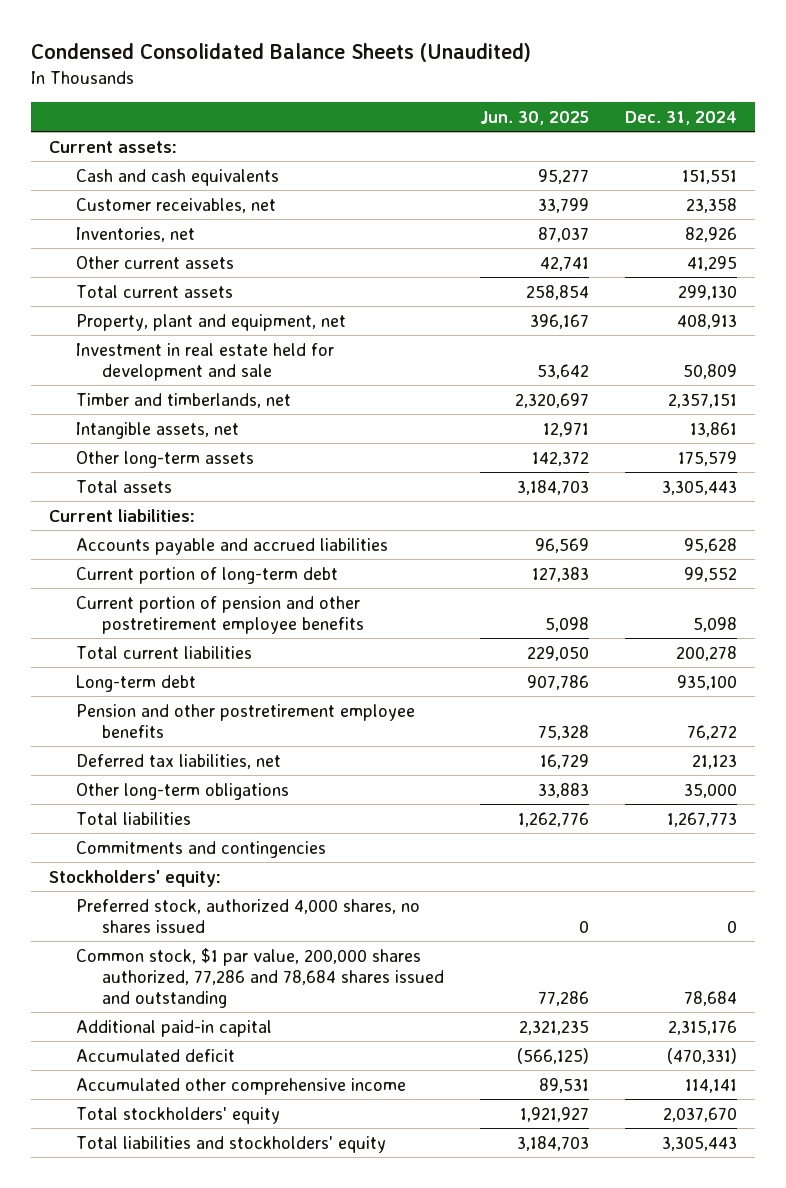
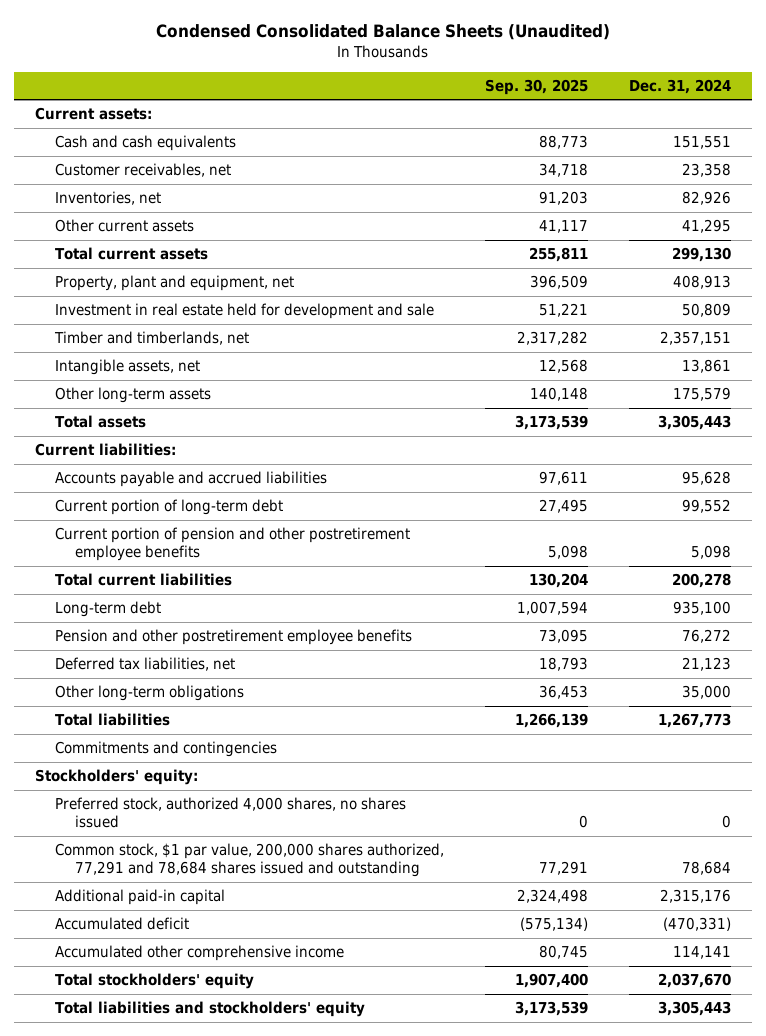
[480,110,590,125] Jun. 30, 2025 -> none
none -> [485,78,589,95] Sep. 30, 2025
[75,947,444,1008] Common stock, $1 par value, 200,000 shares authorized, 77,286 and 78,684 shares issued and outstanding -> [55,843,445,878] Common stock, $1 par value, 200,000 shares authorized, 77,291 and 78,684 shares issued and outstanding

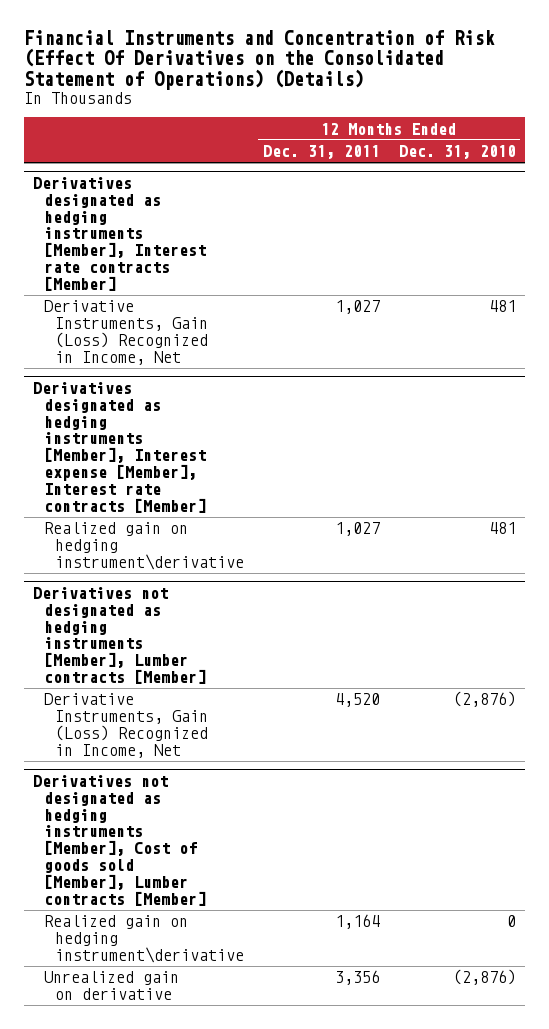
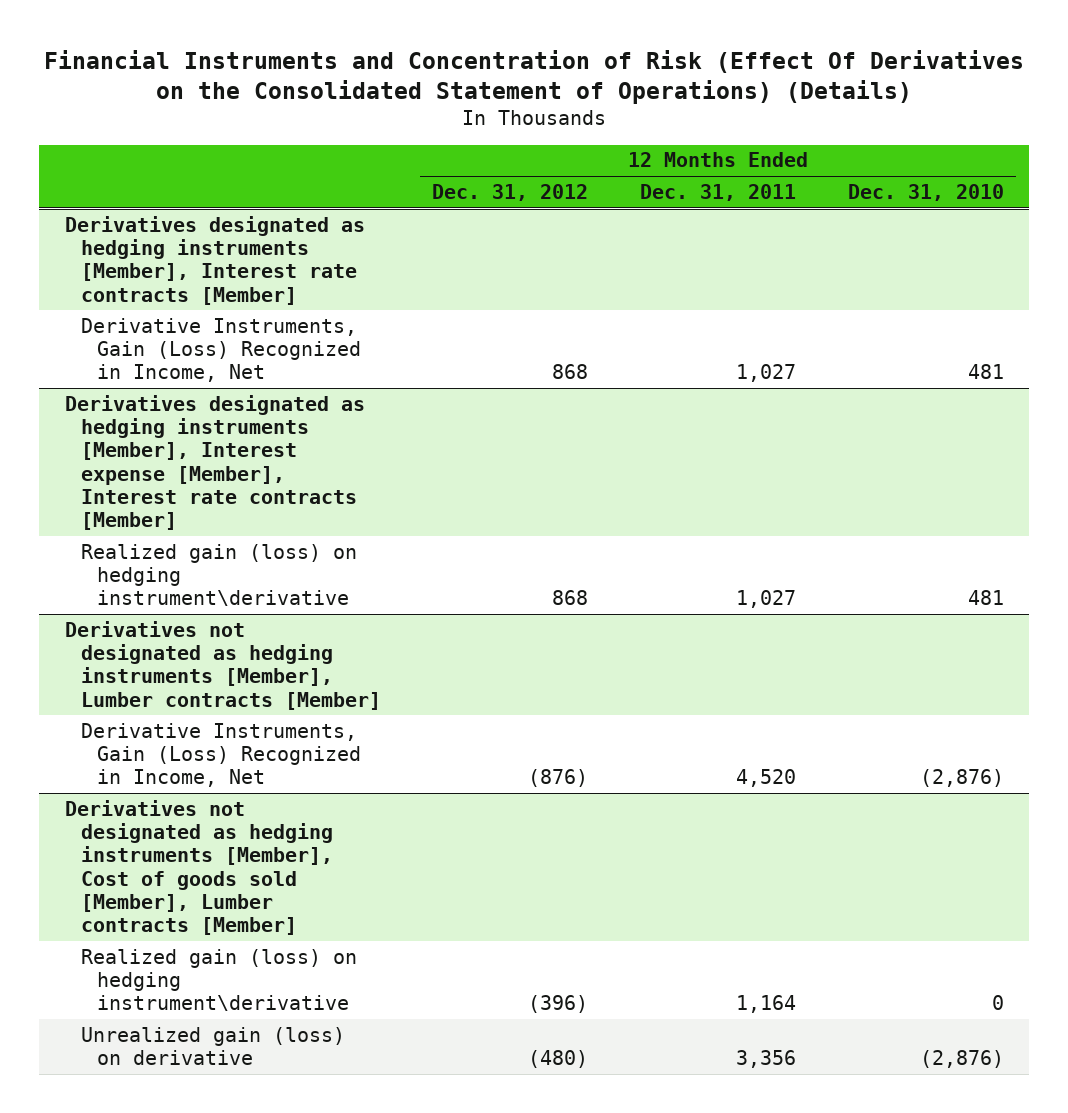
none -> [432,184,589,202] Dec. 31, 2012
[44,522,244,571] Realized gain on hedging instrument\derivative -> [80,543,357,607] Realized gain (loss) on hedging instrument\derivative
[44,915,244,964] Realized gain on hedging instrument\derivative -> [80,948,357,1012] Realized gain (loss) on hedging instrument\derivative
[44,971,180,1001] Unrealized gain on derivative -> [80,1026,345,1066] Unrealized gain (loss) on derivative

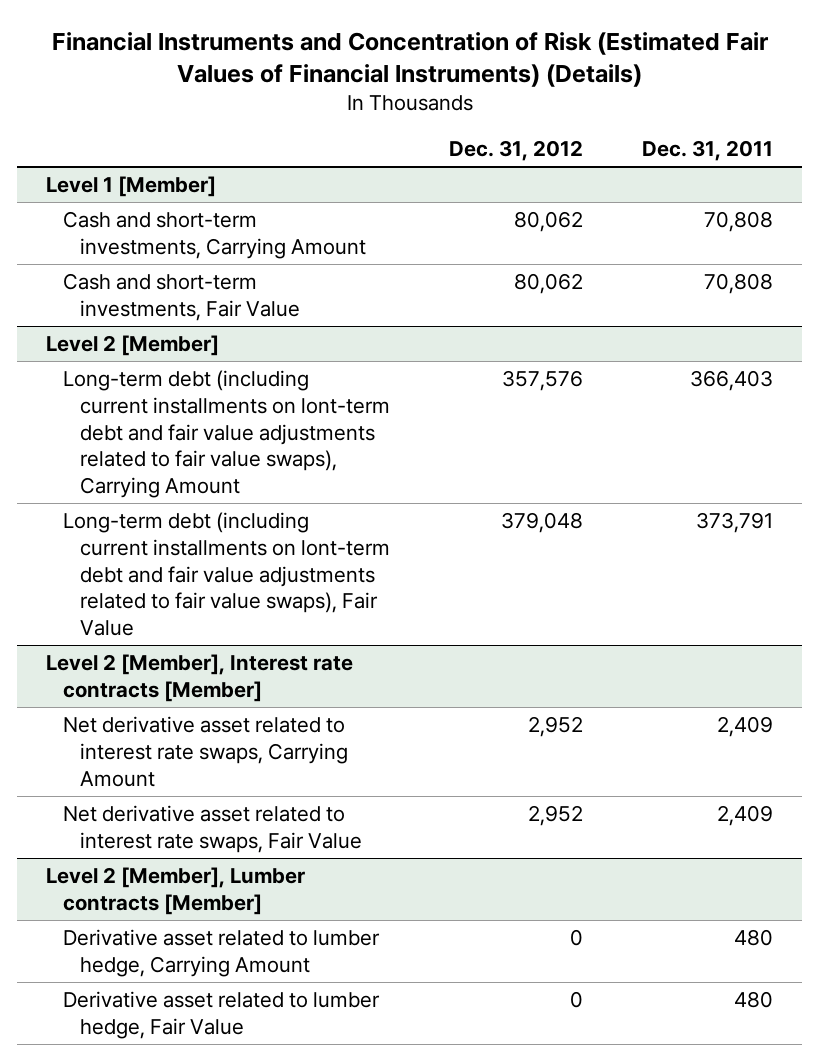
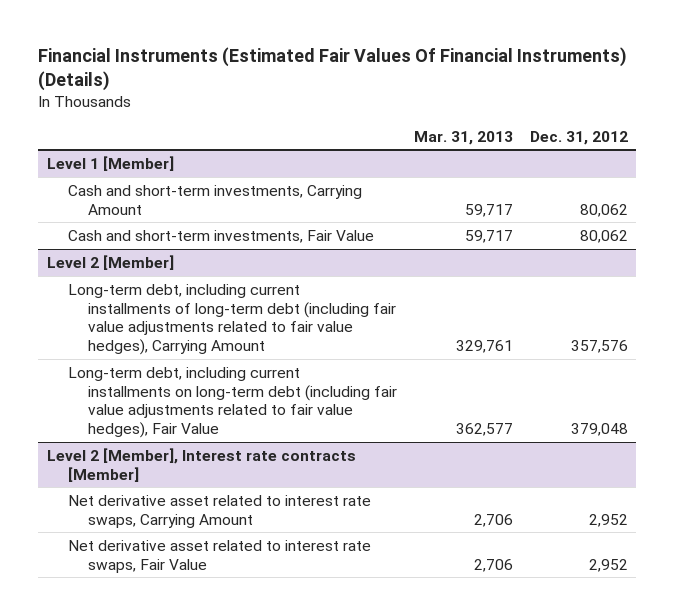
[51,31,769,88] Financial Instruments and Concentration of Risk (Estimated Fair Values of Financial Instruments) (Details) -> [38,47,628,92] Financial Instruments (Estimated Fair Values Of Financial Instruments) (Details)
[641,140,773,162] Dec. 31, 2011 -> none
none -> [414,130,514,145] Mar. 31, 2013
[63,369,391,499] Long-term debt (including current installments on lont-term debt and fair value adjustments related to fair value swaps), Carrying Amount -> [67,283,397,356] Long-term debt, including current installments of long-term debt (including fair value adjustments related to fair value hedges), Carrying Amount
[63,511,391,637] Long-term debt (including current installments on lont-term debt and fair value adjustments related to fair value swaps), Fair Value -> [67,366,398,439] Long-term debt, including current installments on long-term debt (including fair value adjustments related to fair value hedges), Fair Value
[46,866,306,915] Level 2 [Member], Lumber contracts [Member] -> none
[63,928,381,977] Derivative asset related to lumber hedge, Carrying Amount -> none
[63,990,381,1039] Derivative asset related to lumber hedge, Fair Value -> none

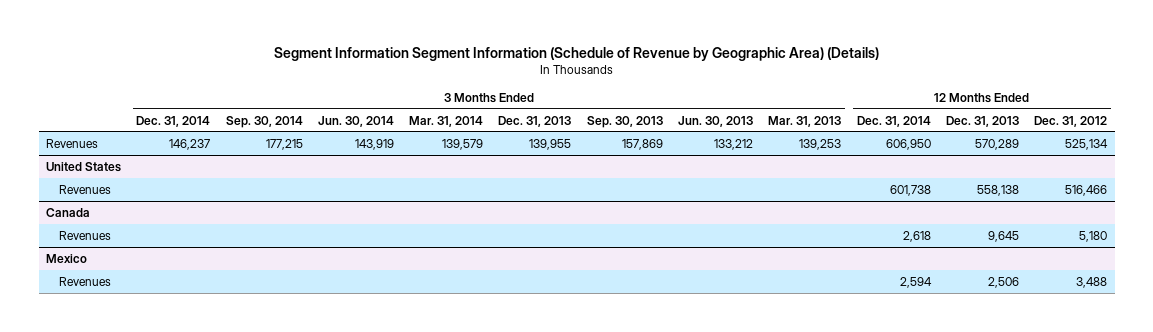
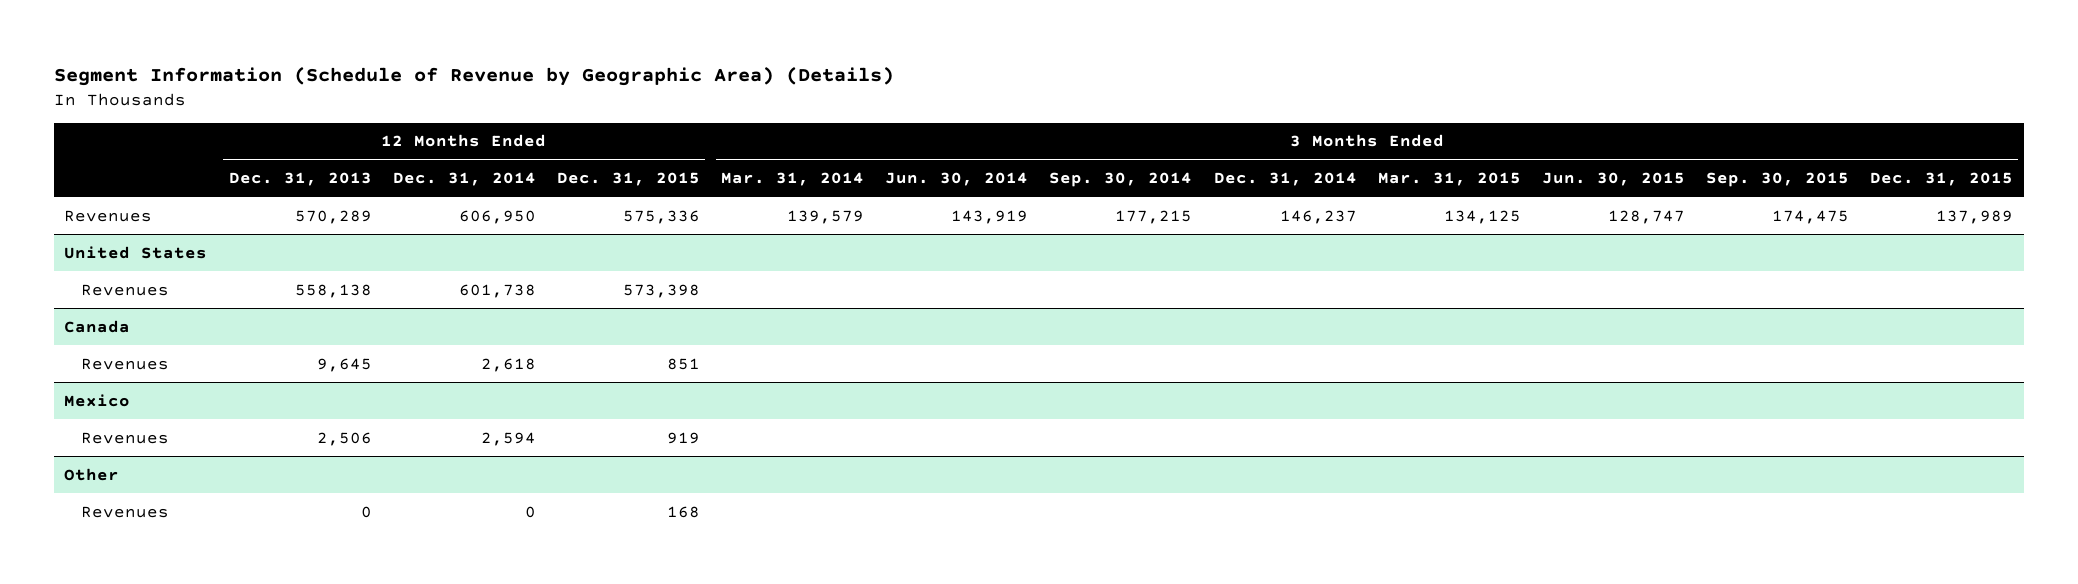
[273,46,879,61] Segment Information Segment Information (Schedule of Revenue by Geographic Area) (Details) -> [53,67,894,87] Segment Information (Schedule of Revenue by Geographic Area) (Details)
[498,115,572,127] Dec. 31, 2013 -> none
[586,115,663,128] Sep. 30, 2013 -> none
[678,115,754,127] Jun. 30, 2013 -> none
[768,115,842,127] Mar. 31, 2013 -> none
[1034,115,1108,127] Dec. 31, 2012 -> none
none -> [556,172,700,187] Dec. 31, 2015
none -> [1377,172,1521,187] Mar. 31, 2015
none -> [1541,172,1685,187] Jun. 30, 2015
none -> [1705,172,1849,188] Sep. 30, 2015
none -> [1870,172,2014,187] Dec. 31, 2015
none -> [64,467,120,481] Other
none -> [80,505,169,518] Revenues

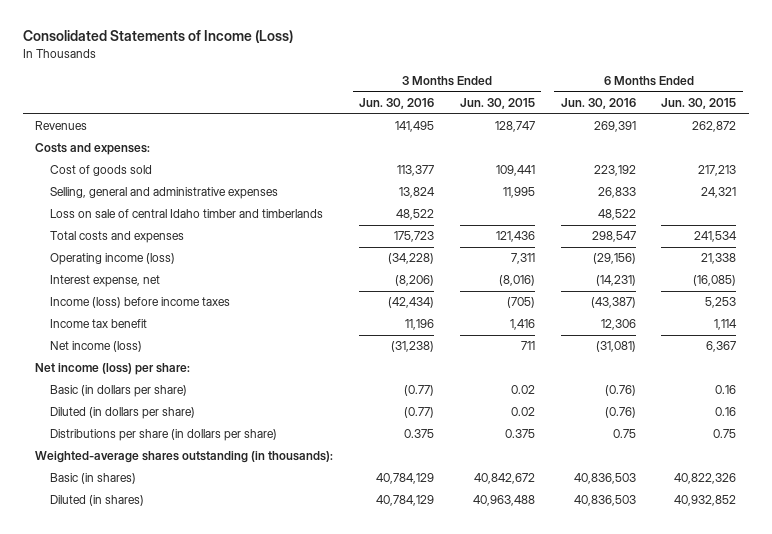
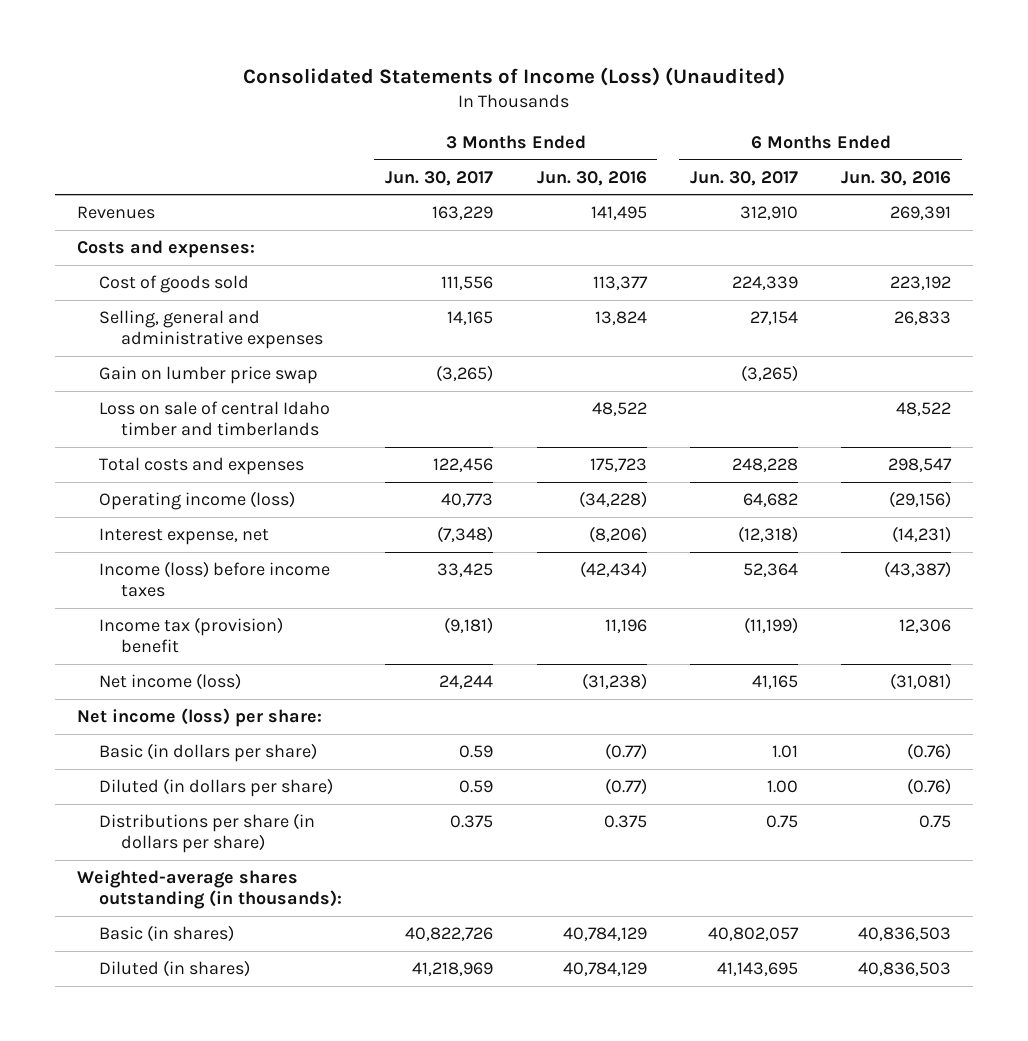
[22,30,293,44] Consolidated Statements of Income (Loss) -> [243,66,786,86] Consolidated Statements of Income (Loss) (Unaudited)
[459,98,535,110] Jun. 30, 2015 -> none
[661,98,737,110] Jun. 30, 2015 -> none
none -> [385,170,494,186] Jun. 30, 2017
none -> [689,170,798,186] Jun. 30, 2017
none -> [98,366,318,385] Gain on lumber price swap
[50,319,148,329] Income tax benefit -> [98,617,283,653] Income tax (provision) benefit

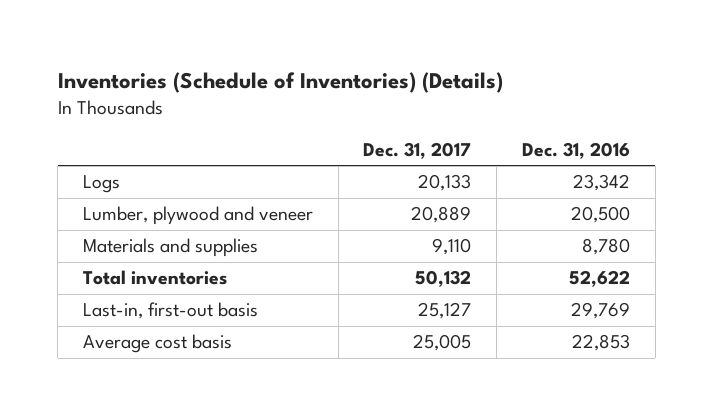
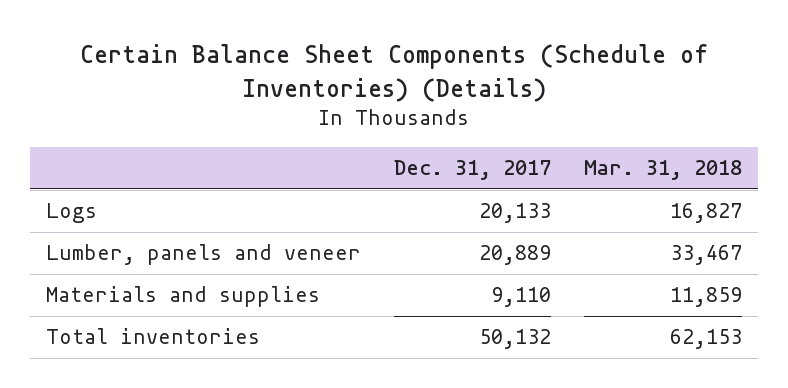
[57,71,503,93] Inventories (Schedule of Inventories) (Details) -> [80,44,709,102] Certain Balance Sheet Components (Schedule of Inventories) (Details)
[521,141,630,159] Dec. 31, 2016 -> none
none -> [583,160,742,181] Mar. 31, 2018
[82,206,313,226] Lumber, plywood and veneer -> [46,244,362,266] Lumber, panels and veneer
[82,302,258,320] Last-in, first-out basis -> none
[82,334,232,354] Average cost basis -> none

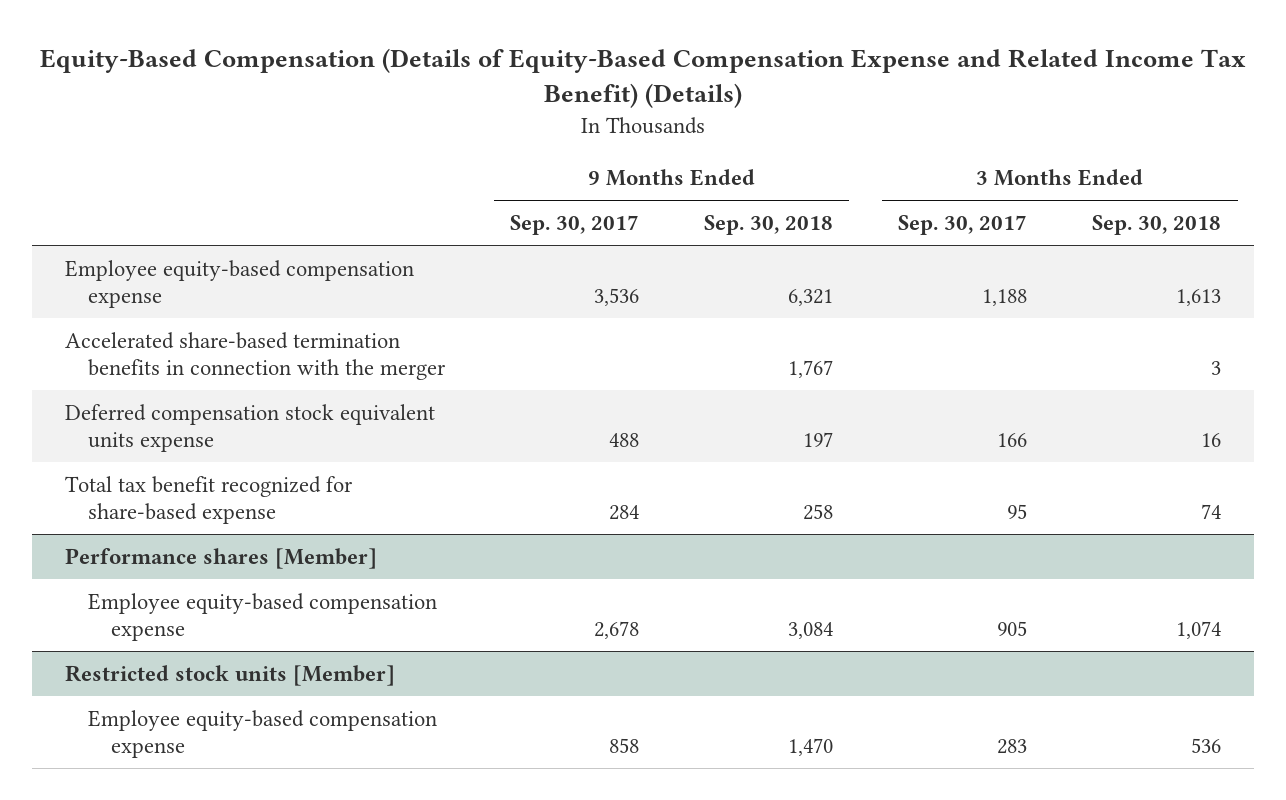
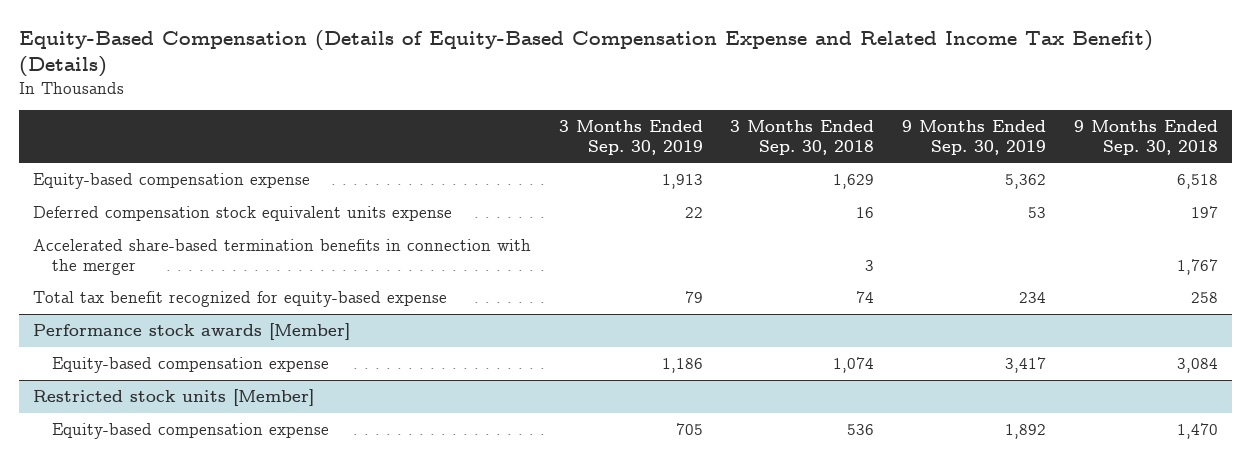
[510,214,640,235] Sep. 30, 2017 -> none
[898,214,1028,235] Sep. 30, 2017 -> none
none -> [558,120,703,155] 3 Months Ended Sep. 30, 2019
none -> [902,120,1047,155] 9 Months Ended Sep. 30, 2019
[64,259,414,308] Employee equity-based compensation expense -> [32,173,310,190] Equity-based compensation expense
[788,288,834,306] 6,321 -> [1177,174,1219,190] 6,518
[1176,288,1222,306] 1,613 -> [833,174,875,190] 1,629
[64,331,447,380] Accelerated share-based termination benefits in connection with the merger -> [32,239,531,275] Accelerated share-based termination benefits in connection with the merger
[64,475,353,524] Total tax benefit recognized for share-based expense -> [32,291,447,308] Total tax benefit recognized for equity-based expense
[64,547,377,569] Performance shares [Member] -> [32,323,350,341] Performance stock awards [Member]
[88,592,438,641] Employee equity-based compensation expense -> [52,357,330,374] Equity-based compensation expense
[88,709,438,758] Employee equity-based compensation expense -> [52,423,330,440] Equity-based compensation expense

